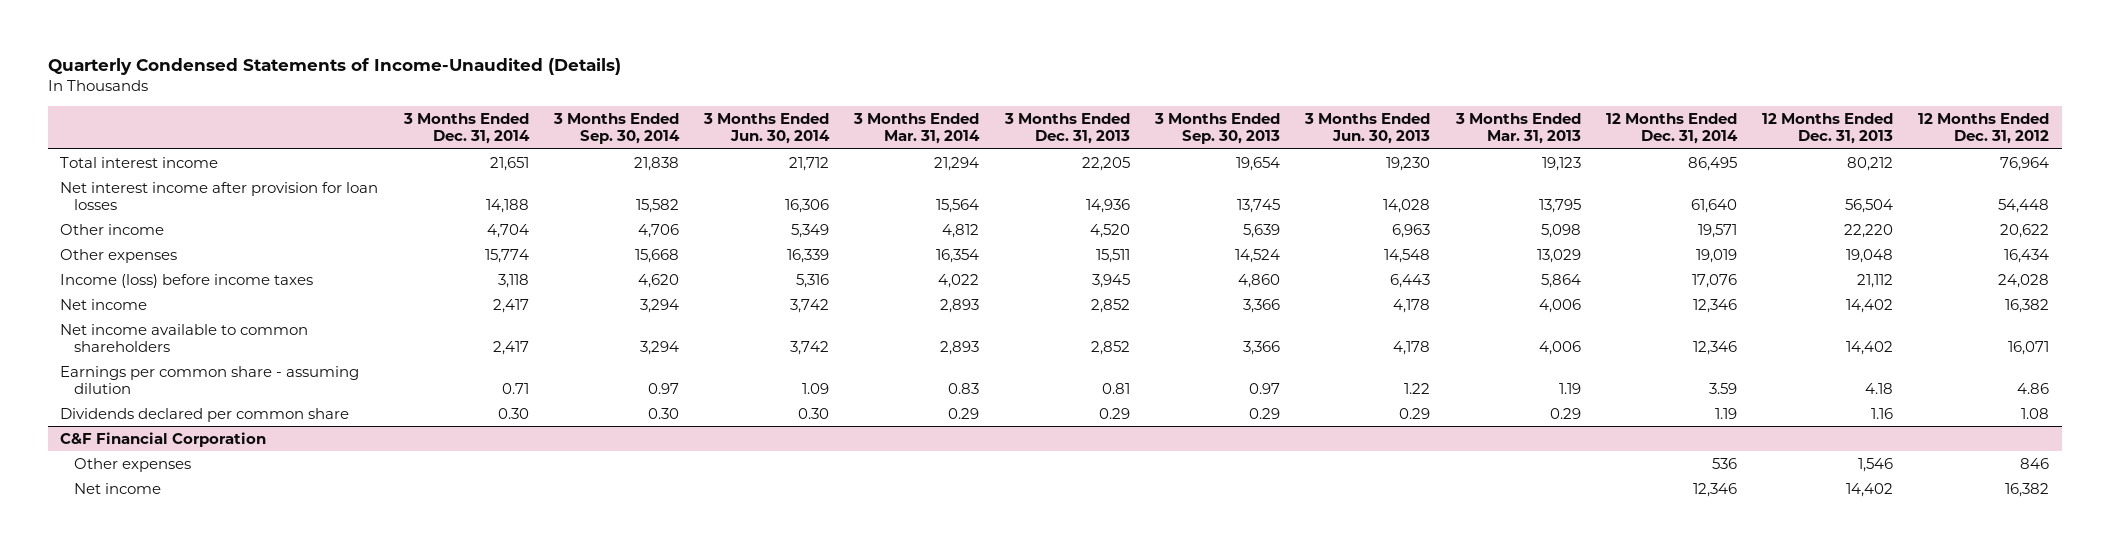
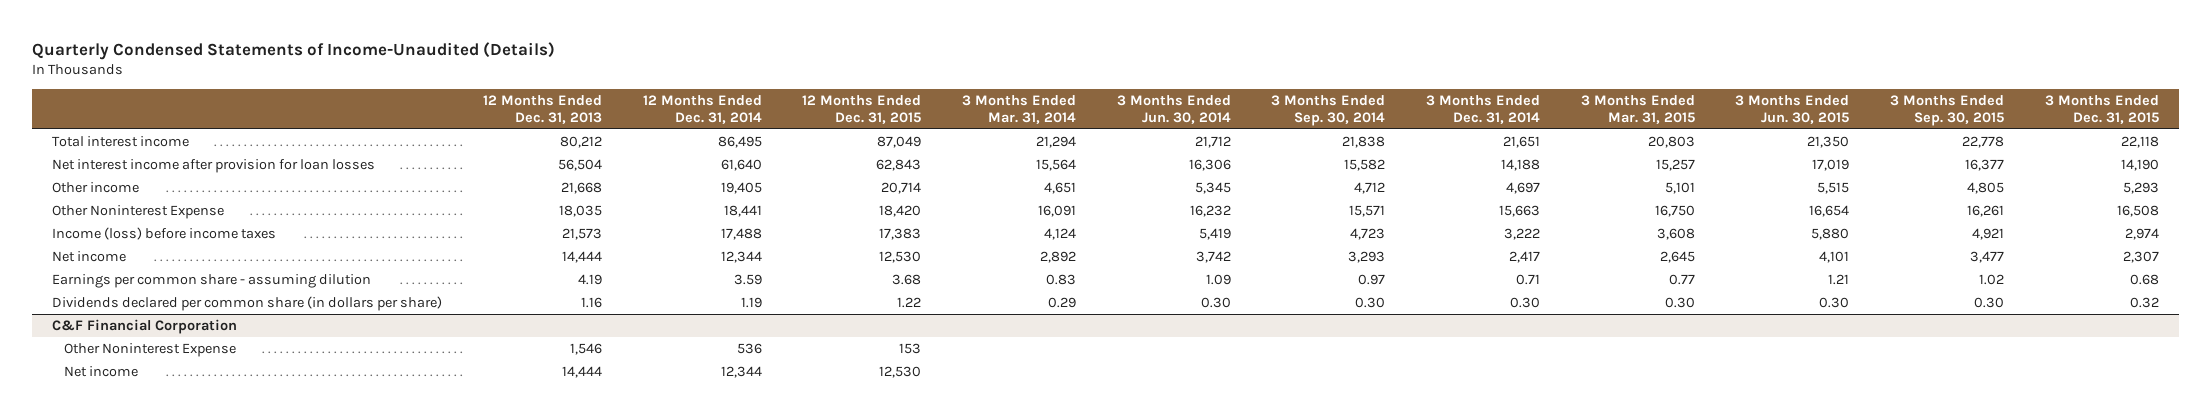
[1003,112,1130,145] 3 Months Ended Dec. 31, 2013 -> none
[1153,112,1280,145] 3 Months Ended Sep. 30, 2013 -> none
[1304,112,1431,145] 3 Months Ended Jun. 30, 2013 -> none
[1454,112,1581,145] 3 Months Ended Mar. 31, 2013 -> none
[1918,112,2050,145] 12 Months Ended Dec. 31, 2012 -> none
none -> [802,94,922,125] 12 Months Ended Dec. 31, 2015
none -> [1580,94,1695,125] 3 Months Ended Mar. 31, 2015
none -> [1735,94,1850,125] 3 Months Ended Jun. 30, 2015
none -> [1890,94,2005,127] 3 Months Ended Sep. 30, 2015
none -> [2044,94,2159,125] 3 Months Ended Dec. 31, 2015
[60,323,309,353] Net income available to common shareholders -> none
[486,223,529,238] 4,704 -> [1506,182,1541,195] 4,697
[637,223,679,238] 4,706 -> [1354,182,1386,195] 4,712
[791,223,830,238] 5,349 -> [1194,182,1231,195] 5,345
[942,223,980,238] 4,812 -> [1043,182,1076,195] 4,651
[1697,223,1737,238] 19,571 -> [720,182,762,195] 19,405
[1844,223,1894,238] 22,220 -> [560,182,602,195] 21,668
[60,248,178,263] Other expenses -> [52,205,225,220] Other Noninterest Expense
[484,248,529,263] 15,774 -> [1499,205,1541,218] 15,663
[634,248,679,263] 15,668 -> [1349,205,1386,218] 15,571
[787,248,830,263] 16,339 -> [1189,205,1231,218] 16,232
[936,248,980,263] 16,354 -> [1037,205,1076,218] 16,091
[1695,248,1737,263] 19,019 -> [723,205,762,218] 18,441
[1846,248,1894,263] 19,048 -> [558,205,602,218] 18,035
[497,273,529,288] 3,118 -> [1504,228,1541,241] 3,222
[637,273,679,288] 4,620 -> [1350,228,1386,241] 4,723
[796,273,830,288] 5,316 -> [1198,228,1231,241] 5,419
[938,273,980,288] 4,022 -> [1043,228,1076,241] 4,124
[1691,273,1737,288] 17,076 -> [720,228,762,241] 17,488
[1857,273,1894,288] 21,112 -> [561,228,602,241] 21,573
[639,298,679,313] 3,294 -> [1348,251,1386,264] 3,293
[940,298,980,313] 2,893 -> [1039,251,1076,264] 2,892
[1692,298,1737,313] 12,346 -> [720,251,762,264] 12,344
[1846,298,1894,313] 14,402 -> [561,251,602,264] 14,444
[1865,383,1894,395] 4.18 -> [577,274,602,286] 4.19
[60,407,350,422] Dividends declared per common share -> [52,296,443,312] Dividends declared per common share (in dollars per share)
[73,457,191,472] Other expenses -> [63,343,236,358] Other Noninterest Expense
[1692,482,1737,497] 12,346 -> [720,366,762,379] 12,344
[1846,482,1894,497] 14,402 -> [561,366,602,379] 14,444

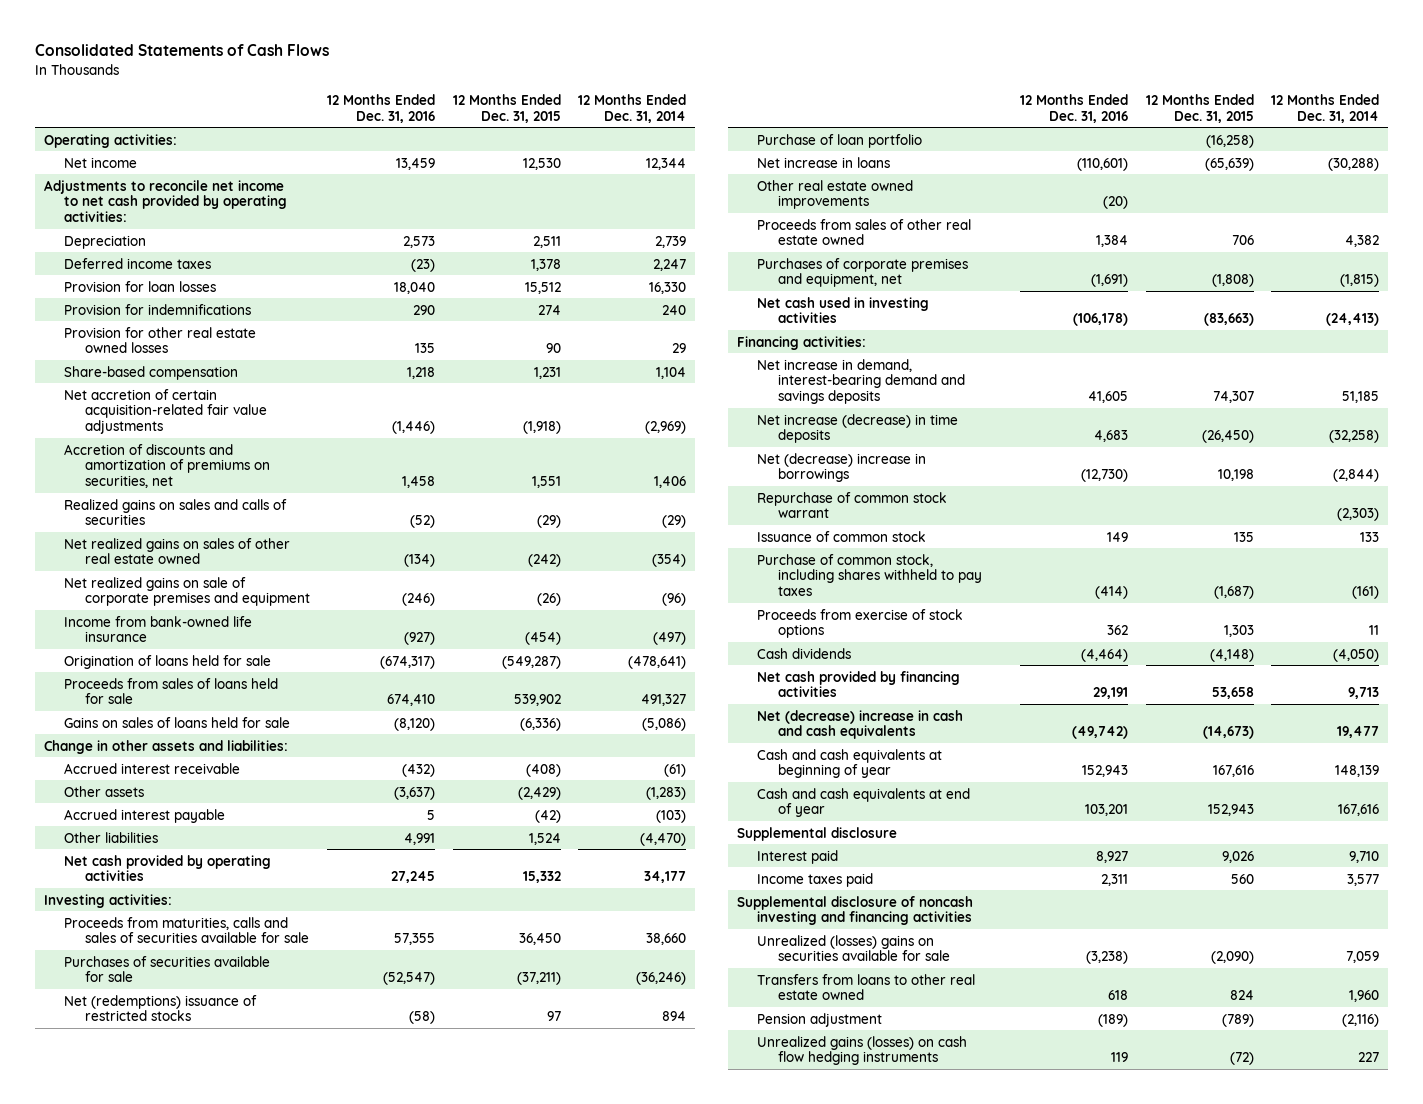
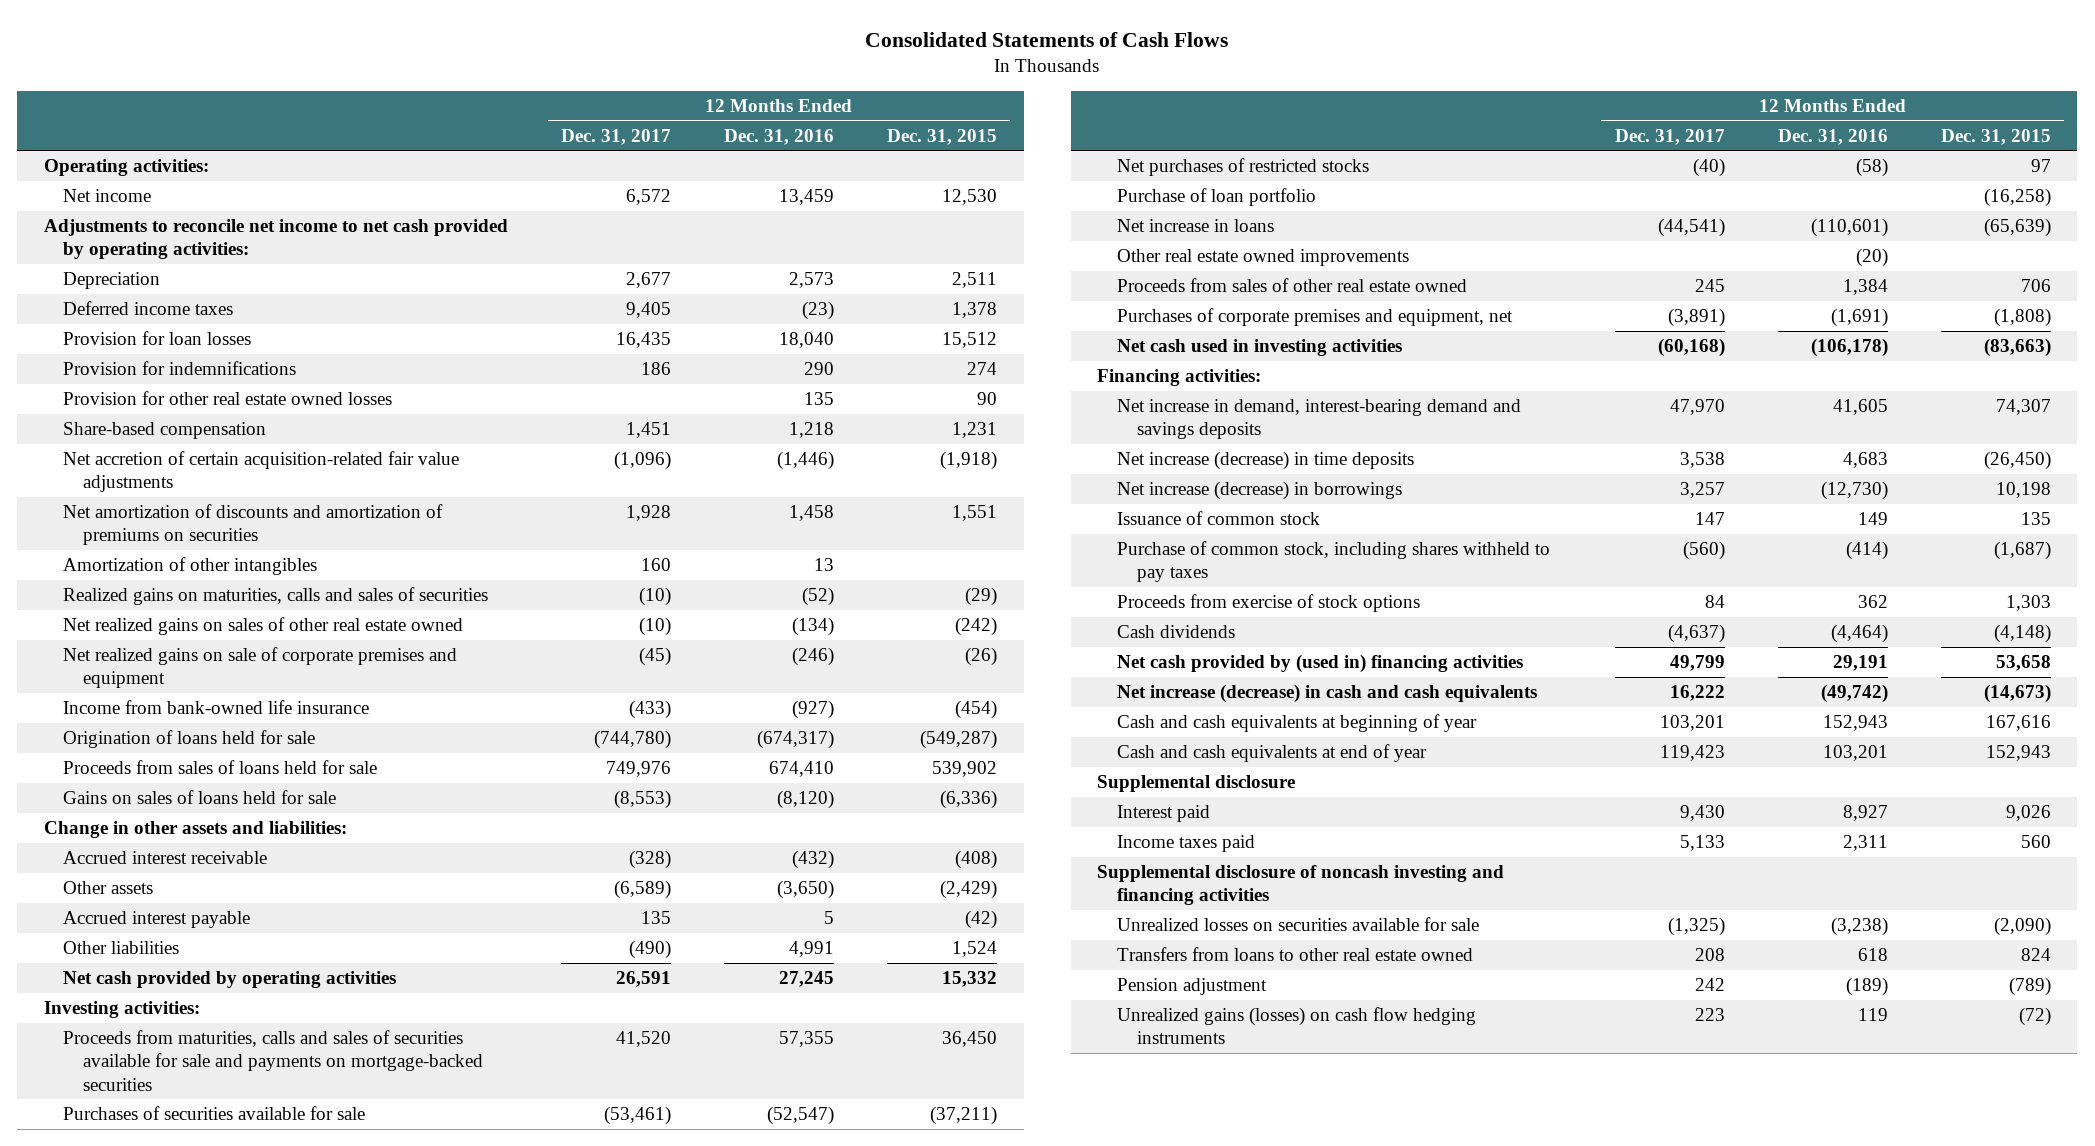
[577,93,686,123] 12 Months Ended Dec. 31, 2014 -> none
none -> [560,128,671,145] Dec. 31, 2017
[64,443,270,489] Accretion of discounts and amortization of premiums on securities, net -> [63,503,444,546] Net amortization of discounts and amortization of premiums on securities
none -> [63,556,318,575] Amortization of other intangibles
[64,498,288,526] Realized gains on sales and calls of securities -> [63,586,489,605] Realized gains on maturities, calls and sales of securities
[394,786,436,800] (3,637) -> [777,879,835,899] (3,650)
[64,916,309,944] Proceeds from maturities, calls and sales of securities available for sale -> [63,1029,484,1091] Proceeds from maturities, calls and sales of securities available for sale and payments on mortgage-backed securities
[64,994,258,1022] Net (redemptions) issuance of restricted stocks -> [1117,157,1370,176] Net purchases of restricted stocks
[757,491,948,519] Repurchase of common stock warrant -> none
[757,452,927,483] Net (decrease) increase in borrowings -> [1117,480,1403,500] Net increase (decrease) in borrowings
[757,670,961,698] Net cash provided by financing activities -> [1117,653,1524,673] Net cash provided by (used in) financing activities
[757,709,964,740] Net (decrease) increase in cash and cash equivalents -> [1117,683,1538,703] Net increase (decrease) in cash and cash equivalents
[757,934,950,962] Unrealized (losses) gains on securities available for sale -> [1117,916,1480,931] Unrealized losses on securities available for sale

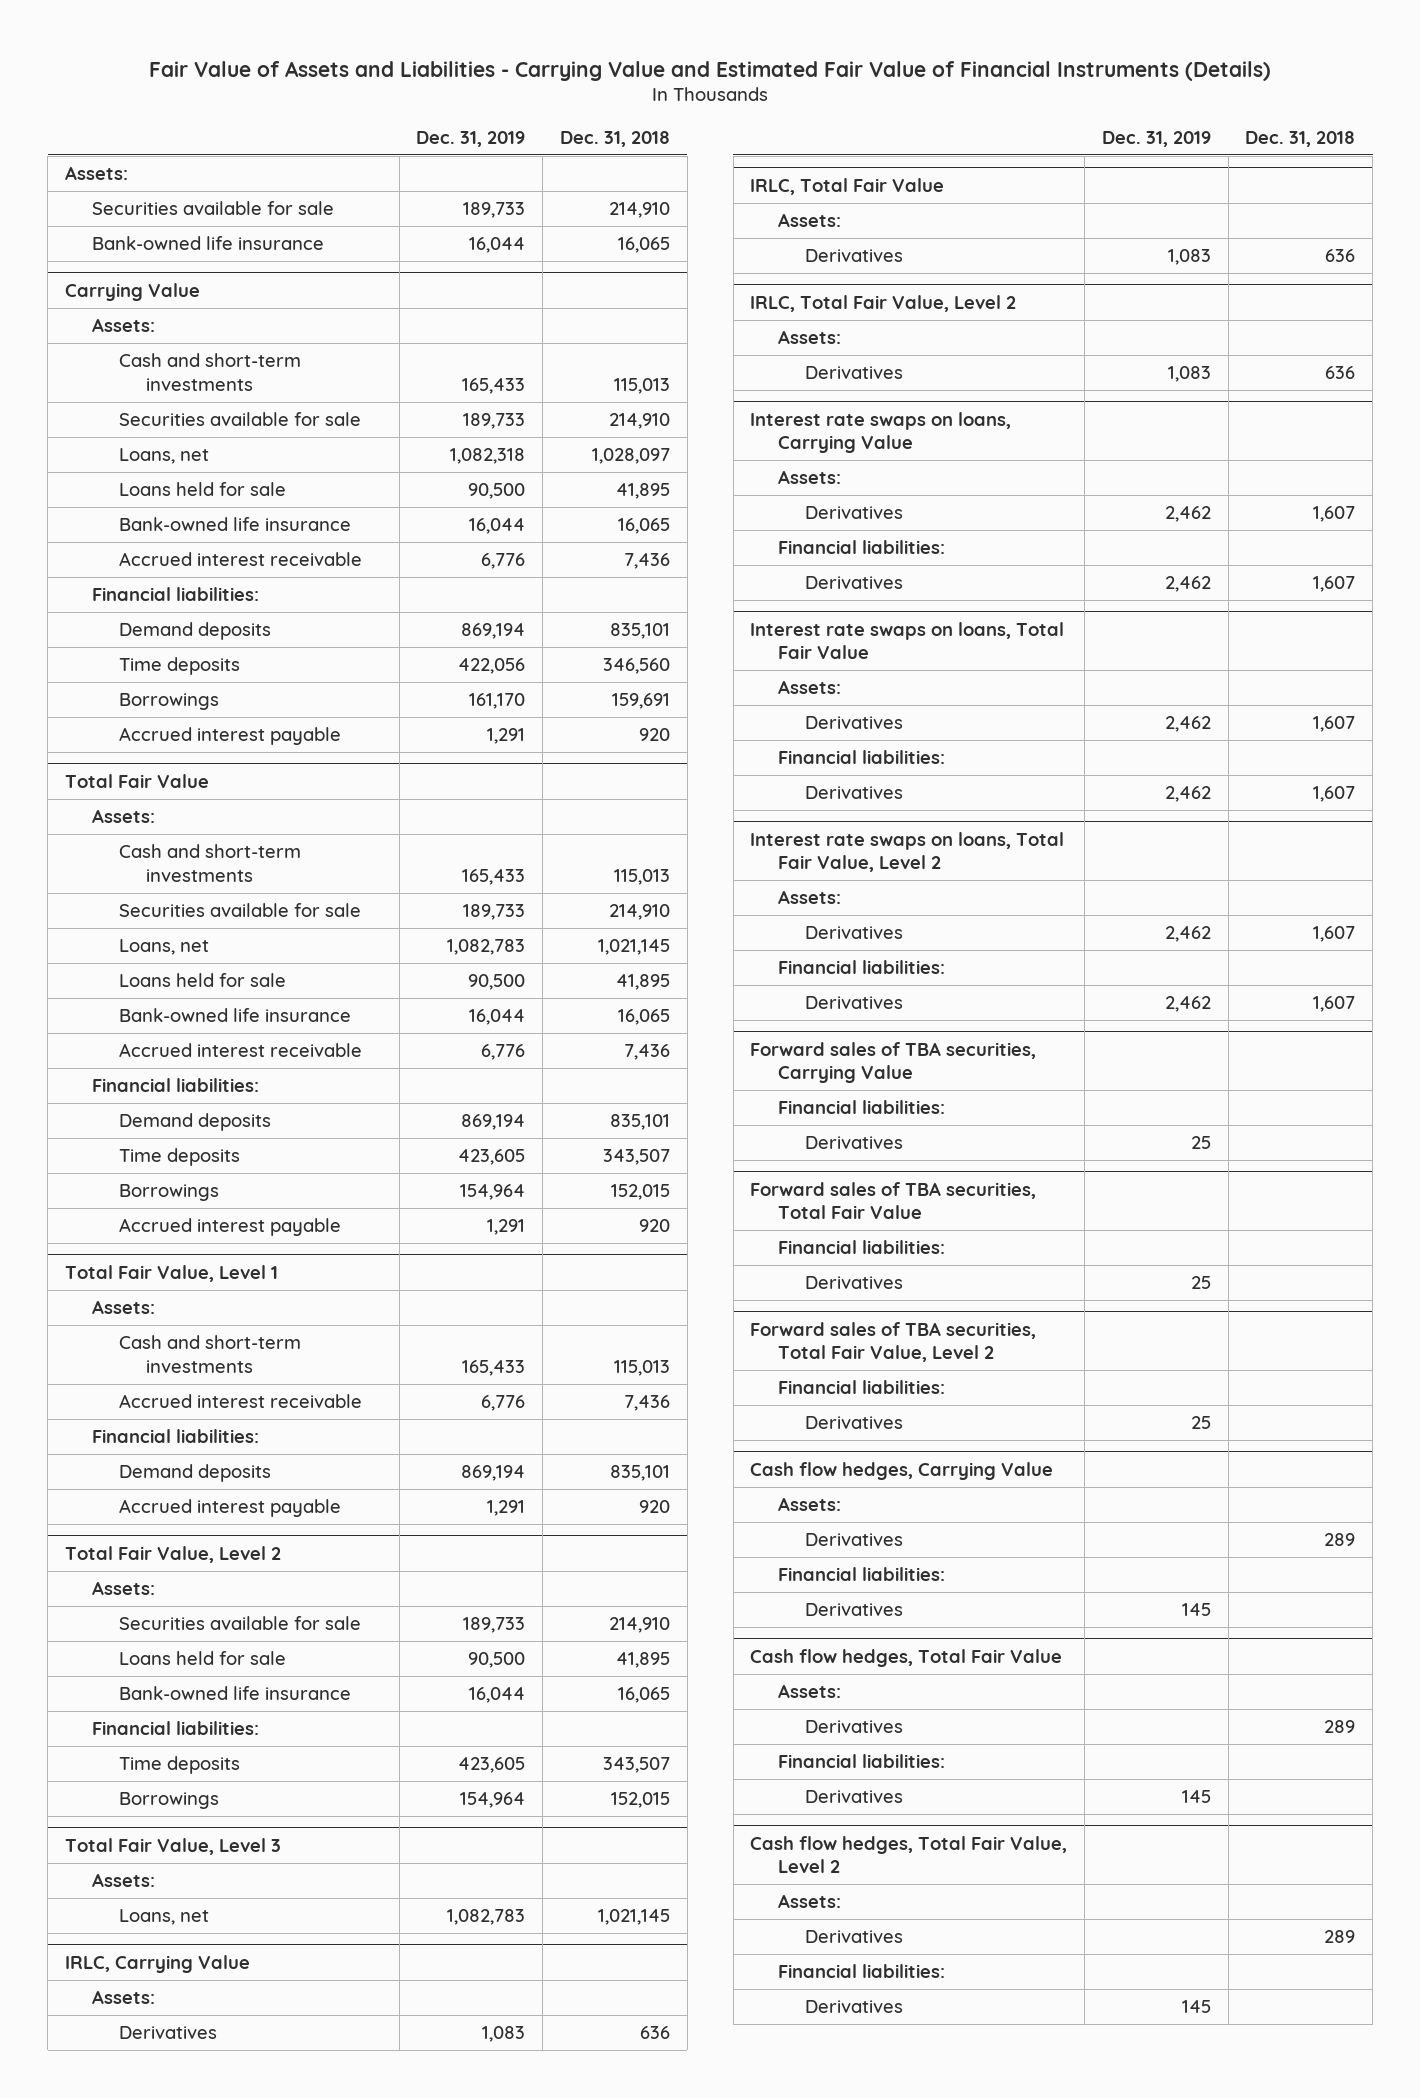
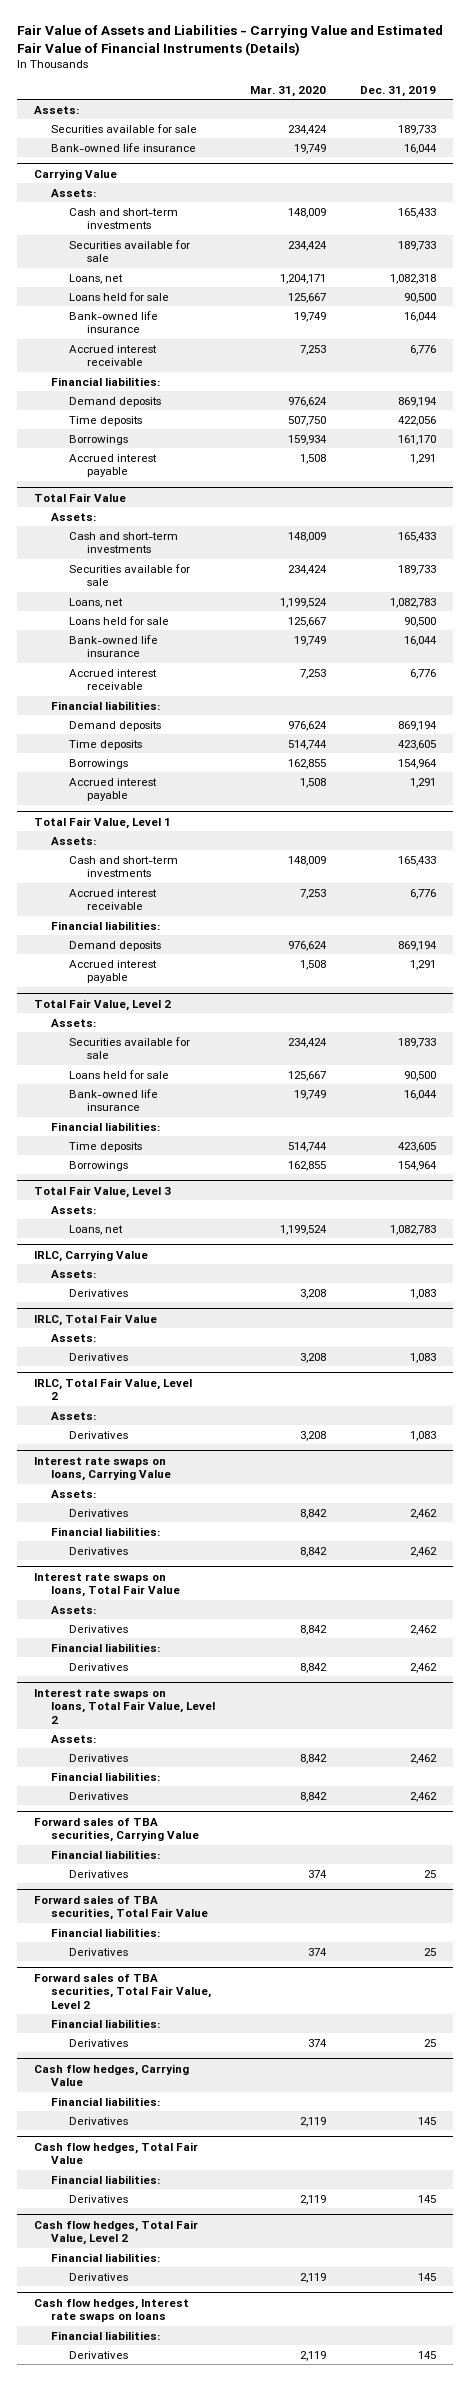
[559,130,670,147] Dec. 31, 2018 -> none
none -> [249,85,326,97] Mar. 31, 2020
[777,1497,841,1512] Assets: -> none
[804,1533,903,1547] Derivatives -> none
[777,1684,841,1699] Assets: -> none
[804,1720,903,1734] Derivatives -> none
[777,1894,841,1909] Assets: -> none
[804,1930,903,1944] Derivatives -> none
none -> [33,2298,189,2323] Cash flow hedges, Interest rate swaps on loans
none -> [51,2330,161,2340] Financial liabilities:
none -> [69,2350,129,2359] Derivatives

